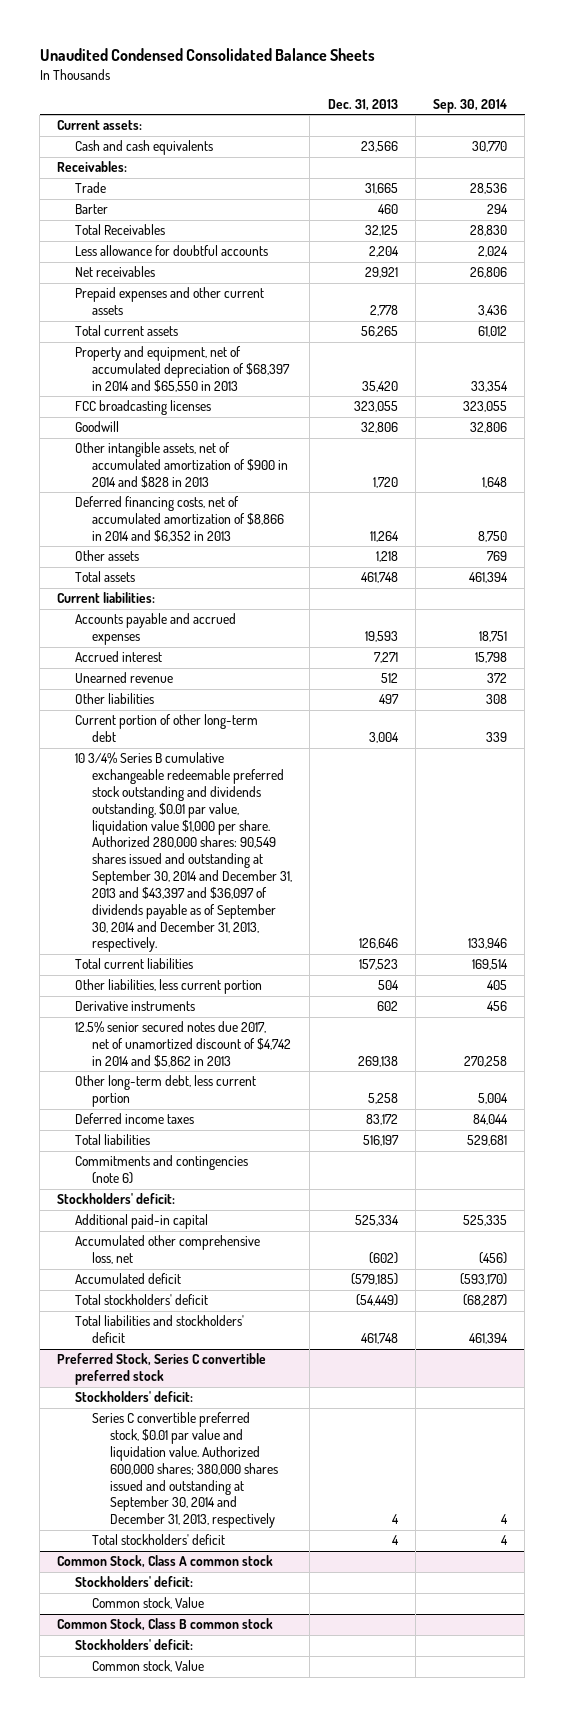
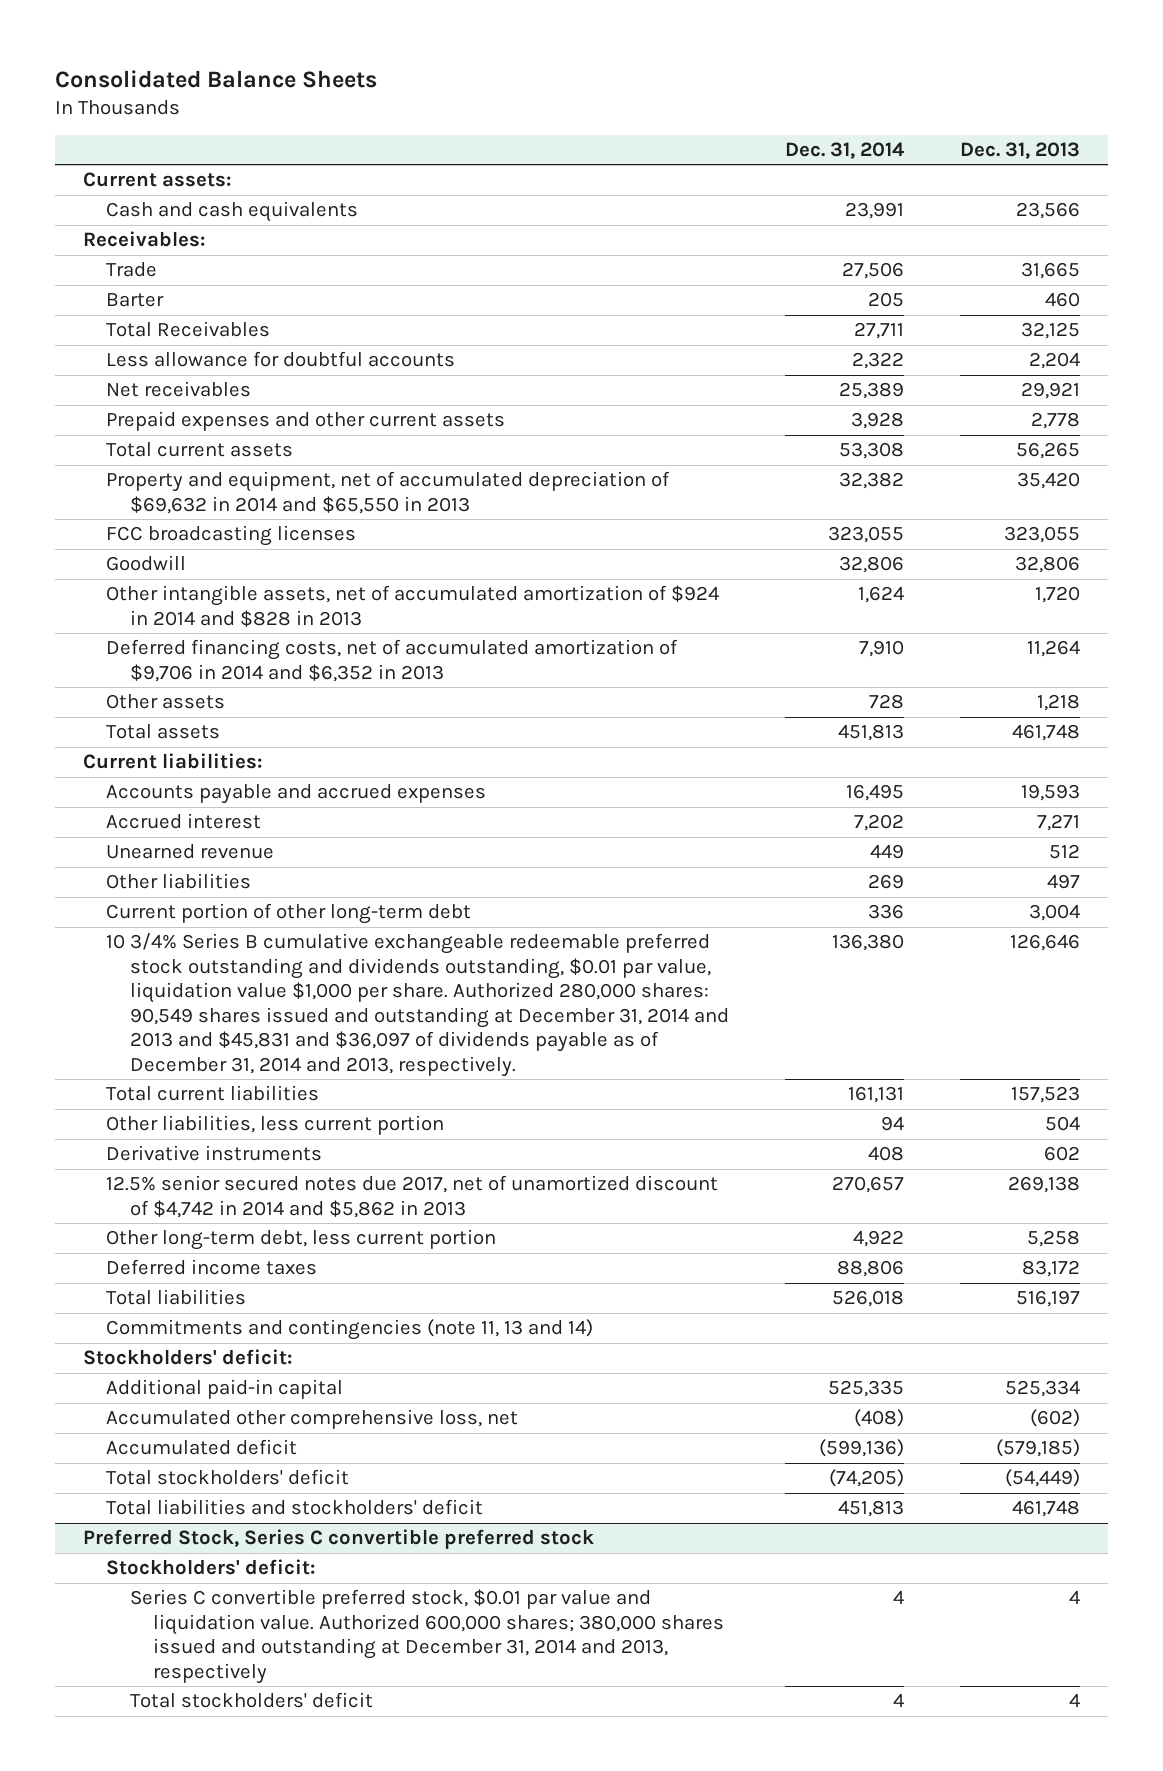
[39,47,375,61] Unaudited Condensed Consolidated Balance Sheets -> [54,69,377,88] Consolidated Balance Sheets
[433,98,508,113] Sep. 30, 2014 -> none
none -> [784,141,904,159] Dec. 31, 2014
[74,346,291,393] Property and equipment, net of accumulated depreciation of $68,397 in 2014 and $65,550 in 2013 -> [106,471,671,514] Property and equipment, net of accumulated depreciation of $69,632 in 2014 and $65,550 in 2013
[74,442,289,489] Other intangible assets, net of accumulated amortization of $900 in 2014 and $828 in 2013 -> [106,585,720,627] Other intangible assets, net of accumulated amortization of $924 in 2014 and $828 in 2013
[74,496,285,543] Deferred financing costs, net of accumulated amortization of $8,866 in 2014 and $6,352 in 2013 -> [106,639,679,682] Deferred financing costs, net of accumulated amortization of $9,706 in 2014 and $6,352 in 2013
[74,752,293,953] 10 3/4% Series B cumulative exchangeable redeemable preferred stock outstanding and dividends outstanding, $0.01 par value, liquidation value $1,000 per share. Authorized 280,000 shares: 90,549 shares issued and outstanding at September 30, 2014 and December 31, 2013 and $43,397 and $36,097 of dividends payable as of September 30, 2014 and December 31, 2013, respectively. -> [106,933,729,1077] 10 3/4% Series B cumulative exchangeable redeemable preferred stock outstanding and dividends outstanding, $0.01 par value, liquidation value $1,000 per share. Authorized 280,000 shares: 90,549 shares issued and outstanding at December 31, 2014 and 2013 and $45,831 and $36,097 of dividends payable as of December 31, 2014 and 2013, respectively.
[74,1155,248,1185] Commitments and contingencies (note 6) -> [106,1319,594,1341] Commitments and contingencies (note 11, 13 and 14)
[92,1412,278,1529] Series C convertible preferred stock, $0.01 par value and liquidation value. Authorized 600,000 shares; 380,000 shares issued and outstanding at September 30, 2014 and December 31, 2013, respectively -> [129,1589,725,1684] Series C convertible preferred stock, $0.01 par value and liquidation value. Authorized 600,000 shares; 380,000 shares issued and outstanding at December 31, 2014 and 2013, respectively
[57,1555,274,1569] Common Stock, Class A common stock -> none
[74,1576,193,1588] Stockholders' deficit: -> none
[92,1597,205,1610] Common stock, Value -> none
[57,1618,274,1632] Common Stock, Class B common stock -> none
[74,1639,193,1651] Stockholders' deficit: -> none
[92,1660,205,1673] Common stock, Value -> none

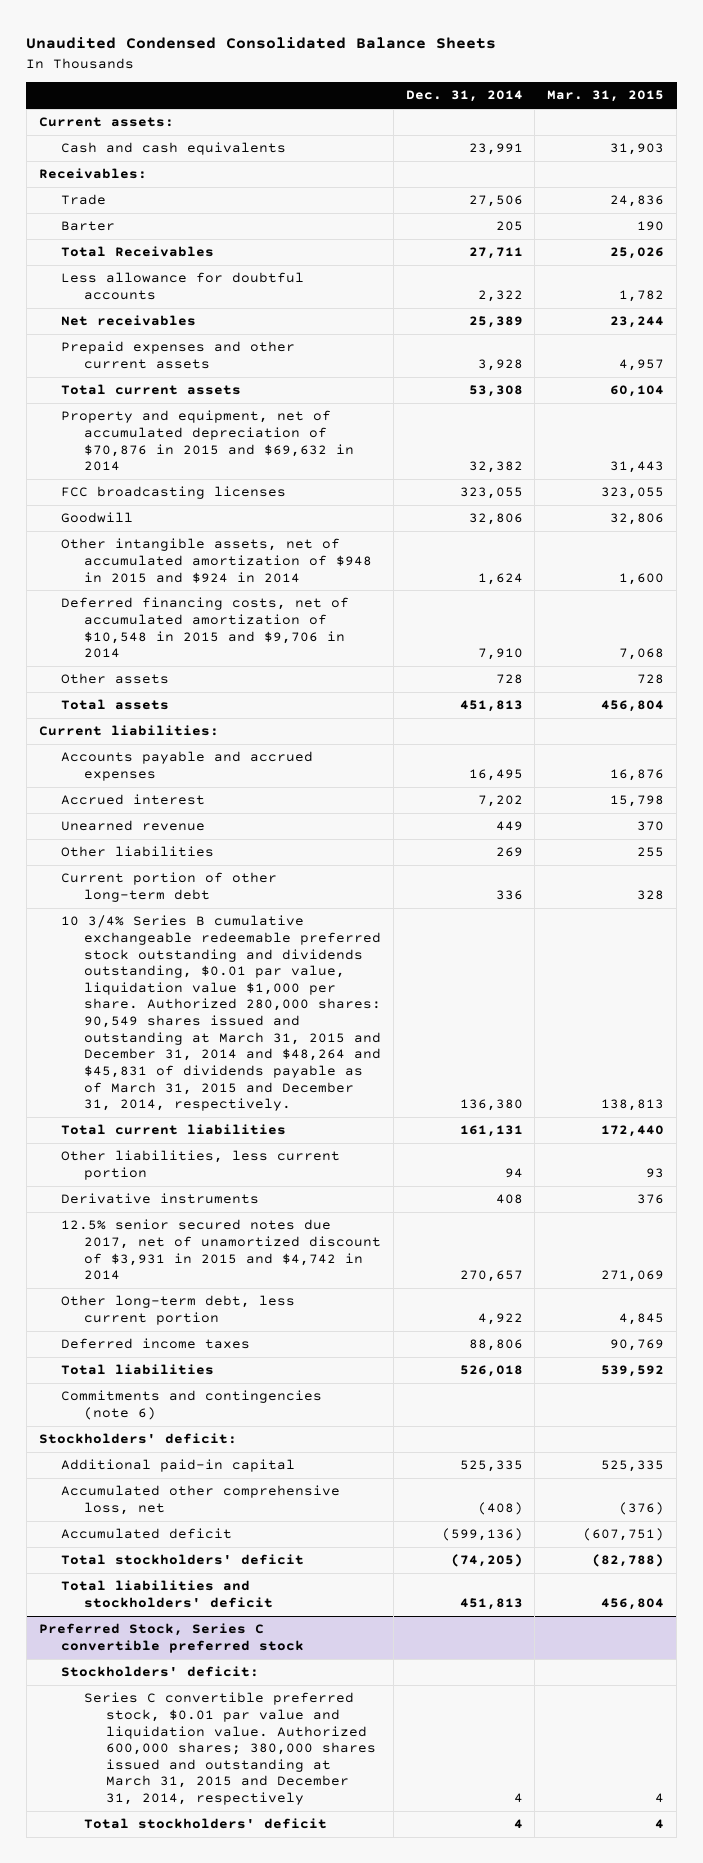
[54,69,377,88] Consolidated Balance Sheets -> [26,37,497,50] Unaudited Condensed Consolidated Balance Sheets
[959,141,1080,159] Dec. 31, 2013 -> none
none -> [547,90,665,103] Mar. 31, 2015
[106,471,671,514] Property and equipment, net of accumulated depreciation of $69,632 in 2014 and $65,550 in 2013 -> [61,410,354,472] Property and equipment, net of accumulated depreciation of $70,876 in 2015 and $69,632 in 2014
[106,585,720,627] Other intangible assets, net of accumulated amortization of $924 in 2014 and $828 in 2013 -> [61,538,372,583] Other intangible assets, net of accumulated amortization of $948 in 2015 and $924 in 2014
[106,639,679,682] Deferred financing costs, net of accumulated amortization of $9,706 in 2014 and $6,352 in 2013 -> [61,597,350,659] Deferred financing costs, net of accumulated amortization of $10,548 in 2015 and $9,706 in 2014
[106,933,729,1077] 10 3/4% Series B cumulative exchangeable redeemable preferred stock outstanding and dividends outstanding, $0.01 par value, liquidation value $1,000 per share. Authorized 280,000 shares: 90,549 shares issued and outstanding at December 31, 2014 and 2013 and $45,831 and $36,097 of dividends payable as of December 31, 2014 and 2013, respectively. -> [61,915,381,1112] 10 3/4% Series B cumulative exchangeable redeemable preferred stock outstanding and dividends outstanding, $0.01 par value, liquidation value $1,000 per share. Authorized 280,000 shares: 90,549 shares issued and outstanding at March 31, 2015 and December 31, 2014 and $48,264 and $45,831 of dividends payable as of March 31, 2015 and December 31, 2014, respectively.
[106,1175,719,1218] 12.5% senior secured notes due 2017, net of unamortized discount of $4,742 in 2014 and $5,862 in 2013 -> [61,1219,381,1281] 12.5% senior secured notes due 2017, net of unamortized discount of $3,931 in 2015 and $4,742 in 2014
[106,1319,594,1341] Commitments and contingencies (note 11, 13 and 14) -> [61,1390,323,1420] Commitments and contingencies (note 6)
[129,1589,725,1684] Series C convertible preferred stock, $0.01 par value and liquidation value. Authorized 600,000 shares; 380,000 shares issued and outstanding at December 31, 2014 and 2013, respectively -> [83,1692,377,1806] Series C convertible preferred stock, $0.01 par value and liquidation value. Authorized 600,000 shares; 380,000 shares issued and outstanding at March 31, 2015 and December 31, 2014, respectively

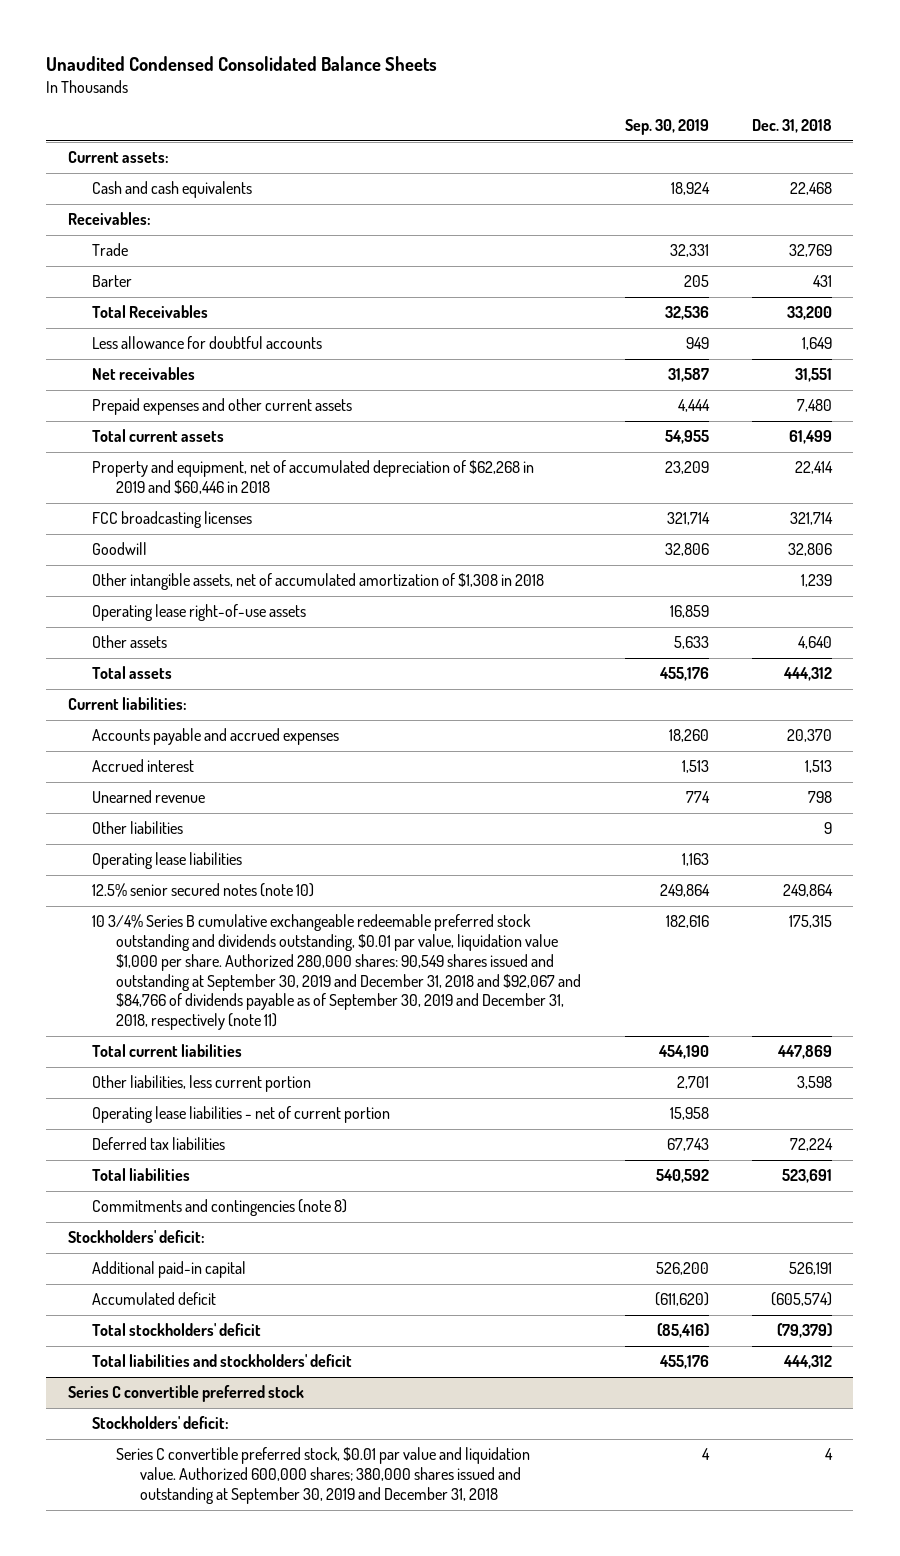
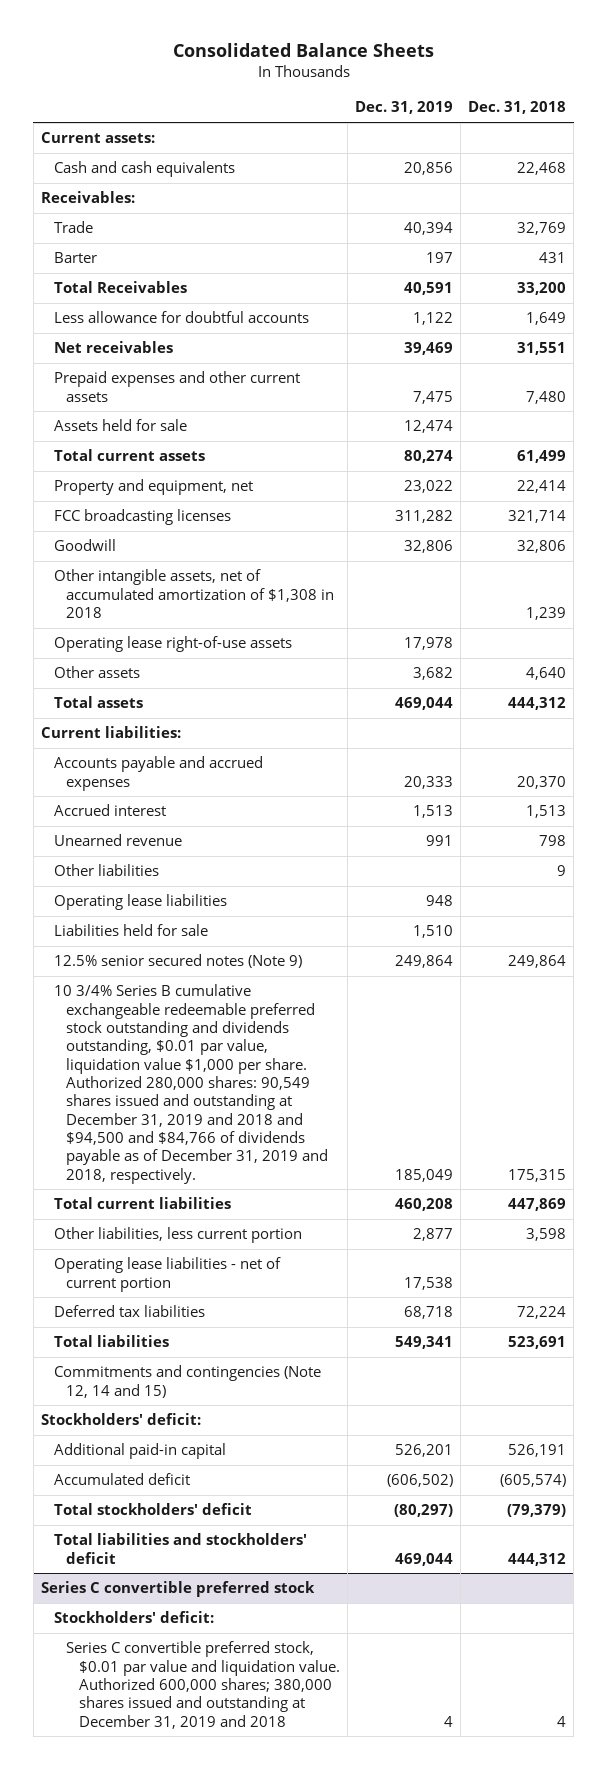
[46,56,438,72] Unaudited Condensed Consolidated Balance Sheets -> [172,42,434,57] Consolidated Balance Sheets
[624,118,709,135] Sep. 30, 2019 -> none
none -> [354,101,453,115] Dec. 31, 2019
none -> [53,419,187,432] Assets held for sale
[92,460,535,495] Property and equipment, net of accumulated depreciation of $62,268 in 2019 and $60,446 in 2018 -> [53,479,253,496] Property and equipment, net
none -> [53,924,208,937] Liabilities held for sale
[92,883,315,898] 12.5% senior secured notes (note 10) -> [53,954,302,969] 12.5% senior secured notes (Note 9)
[92,914,582,1031] 10 3/4% Series B cumulative exchangeable redeemable preferred stock outstanding and dividends outstanding, $0.01 par value, liquidation value $1,000 per share. Authorized 280,000 shares: 90,549 shares issued and outstanding at September 30, 2019 and December 31, 2018 and $92,067 and $84,766 of dividends payable as of September 30, 2019 and December 31, 2018, respectively (note 11) -> [53,984,329,1184] 10 3/4% Series B cumulative exchangeable redeemable preferred stock outstanding and dividends outstanding, $0.01 par value, liquidation value $1,000 per share. Authorized 280,000 shares: 90,549 shares issued and outstanding at December 31, 2019 and 2018 and $94,500 and $84,766 of dividends payable as of December 31, 2019 and 2018, respectively.
[92,1199,348,1217] Commitments and contingencies (note 8) -> [53,1365,321,1398] Commitments and contingencies (Note 12, 14 and 15)
[116,1447,531,1504] Series C convertible preferred stock, $0.01 par value and liquidation value. Authorized 600,000 shares; 380,000 shares issued and outstanding at September 30, 2019 and December 31, 2018 -> [66,1641,340,1729] Series C convertible preferred stock, $0.01 par value and liquidation value. Authorized 600,000 shares; 380,000 shares issued and outstanding at December 31, 2019 and 2018

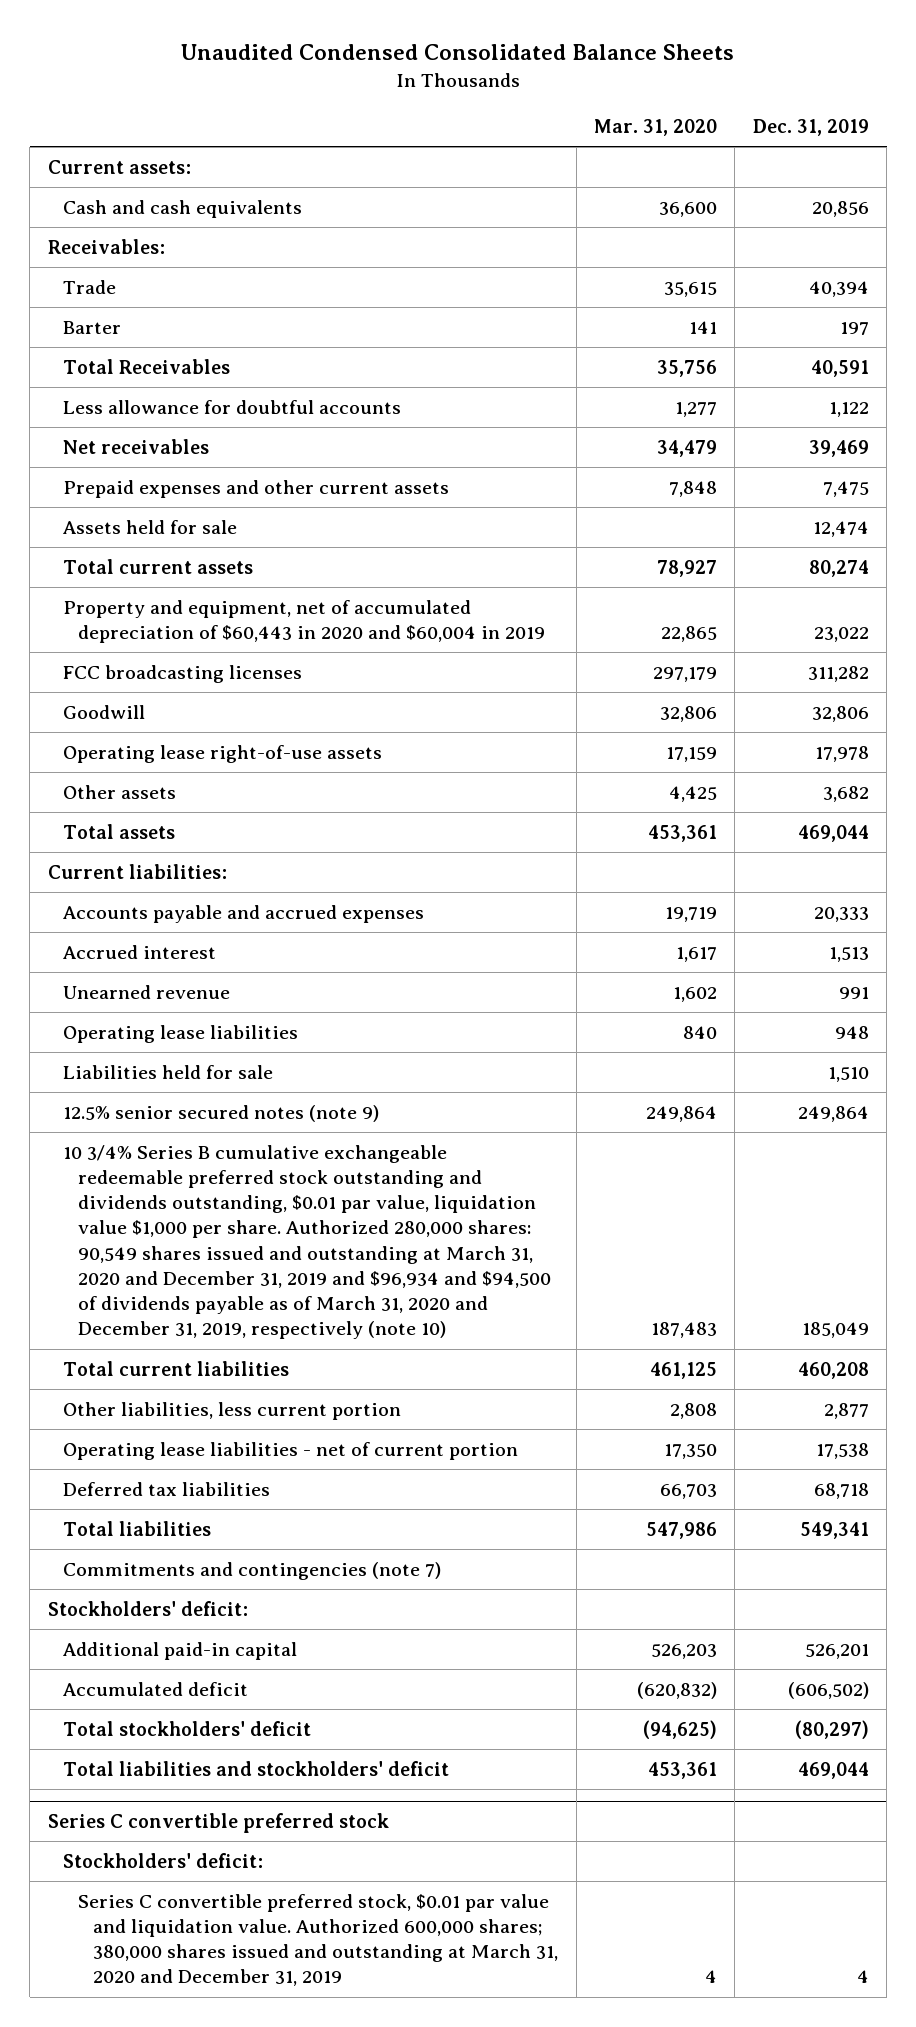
[172,42,434,57] Consolidated Balance Sheets -> [181,44,735,61] Unaudited Condensed Consolidated Balance Sheets
[468,101,567,115] Dec. 31, 2018 -> none
none -> [593,119,717,137] Mar. 31, 2020
[53,479,253,496] Property and equipment, net -> [62,599,546,643] Property and equipment, net of accumulated depreciation of $60,443 in 2020 and $60,004 in 2019
[53,569,335,619] Other intangible assets, net of accumulated amortization of $1,308 in 2018 -> none
[53,864,159,877] Other liabilities -> none
[53,954,302,969] 12.5% senior secured notes (Note 9) -> [62,1104,379,1122] 12.5% senior secured notes (note 9)
[53,984,329,1184] 10 3/4% Series B cumulative exchangeable redeemable preferred stock outstanding and dividends outstanding, $0.01 par value, liquidation value $1,000 per share. Authorized 280,000 shares: 90,549 shares issued and outstanding at December 31, 2019 and 2018 and $94,500 and $84,766 of dividends payable as of December 31, 2019 and 2018, respectively. -> [62,1144,552,1340] 10 3/4% Series B cumulative exchangeable redeemable preferred stock outstanding and dividends outstanding, $0.01 par value, liquidation value $1,000 per share. Authorized 280,000 shares: 90,549 shares issued and outstanding at March 31, 2020 and December 31, 2019 and $96,934 and $94,500 of dividends payable as of March 31, 2020 and December 31, 2019, respectively (note 10)
[53,1365,321,1398] Commitments and contingencies (Note 12, 14 and 15) -> [62,1561,441,1580] Commitments and contingencies (note 7)
[66,1641,340,1729] Series C convertible preferred stock, $0.01 par value and liquidation value. Authorized 600,000 shares; 380,000 shares issued and outstanding at December 31, 2019 and 2018 -> [78,1893,559,1987] Series C convertible preferred stock, $0.01 par value and liquidation value. Authorized 600,000 shares; 380,000 shares issued and outstanding at March 31, 2020 and December 31, 2019

